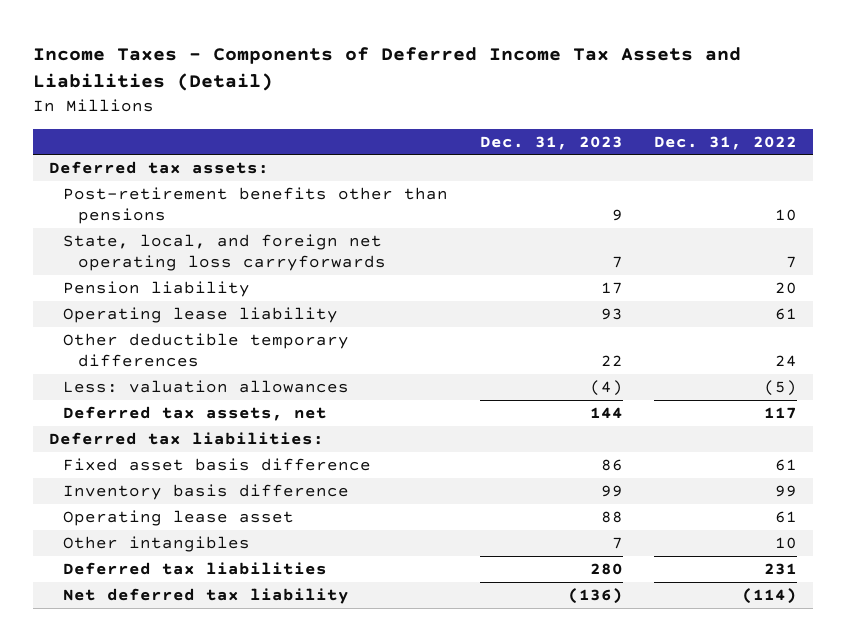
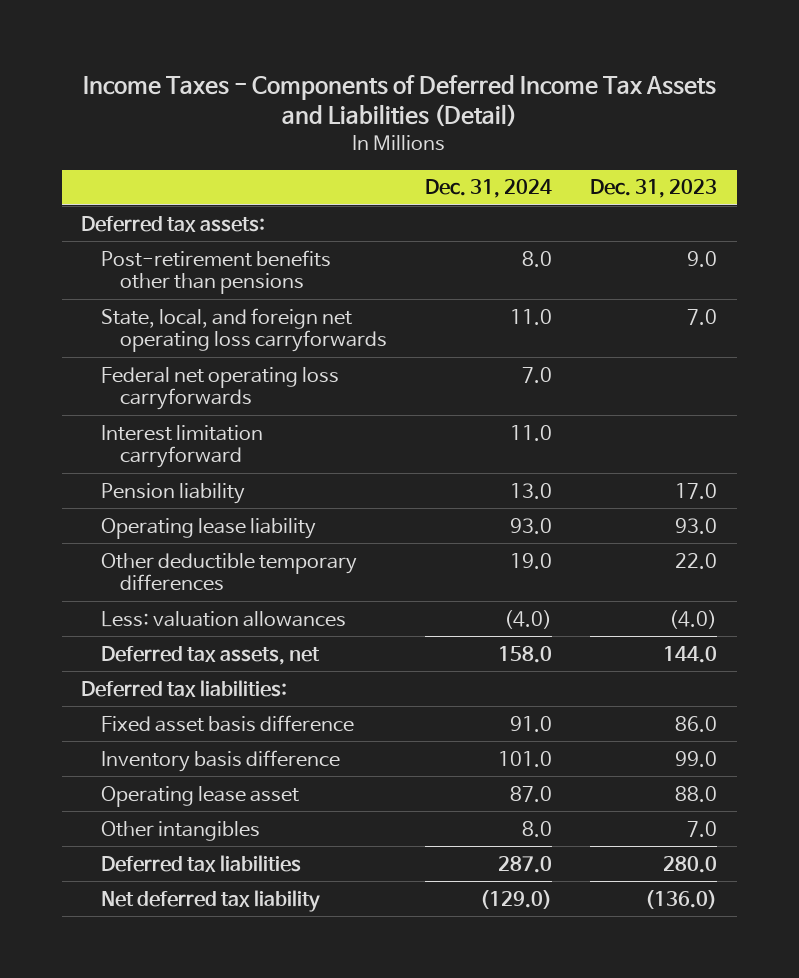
[654,135,798,150] Dec. 31, 2022 -> none
none -> [425,179,553,199] Dec. 31, 2024
[611,209,623,222] 9 -> [687,250,718,267] 9.0
[611,256,623,269] 7 -> [687,308,718,325] 7.0
none -> [100,366,339,411] Federal net operating loss carryforwards
none -> [100,424,263,469] Interest limitation carryforward
[600,282,623,295] 17 -> [675,482,718,499] 17.0
[600,308,623,321] 93 -> [675,517,718,534] 93.0
[600,355,623,367] 22 -> [675,552,718,569] 22.0
[589,380,623,397] (4) -> [669,609,718,629] (4.0)
[589,407,623,419] 144 -> [663,645,718,663] 144.0
[600,459,623,472] 86 -> [675,715,718,732] 86.0
[600,485,623,498] 99 -> [675,750,718,767] 99.0
[600,511,623,524] 88 -> [675,785,718,802] 88.0
[611,537,623,550] 7 -> [687,820,718,837] 7.0
[589,563,623,576] 280 -> [663,855,718,873] 280.0
[567,588,623,605] (136) -> [645,889,718,909] (136.0)

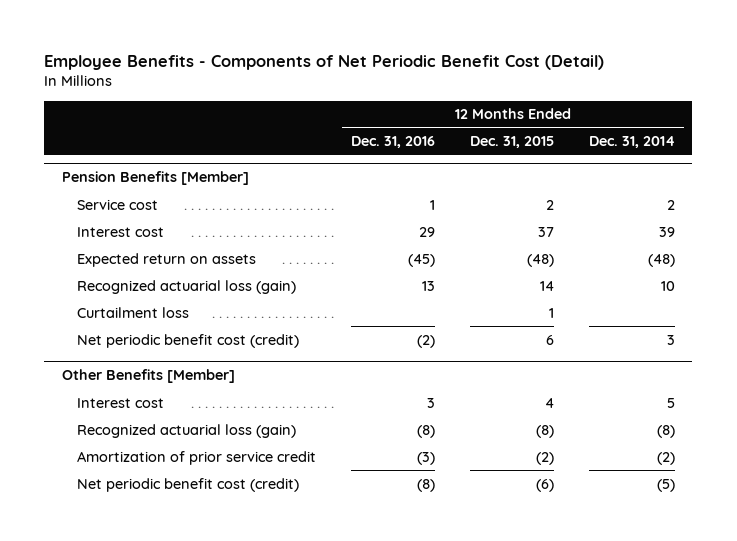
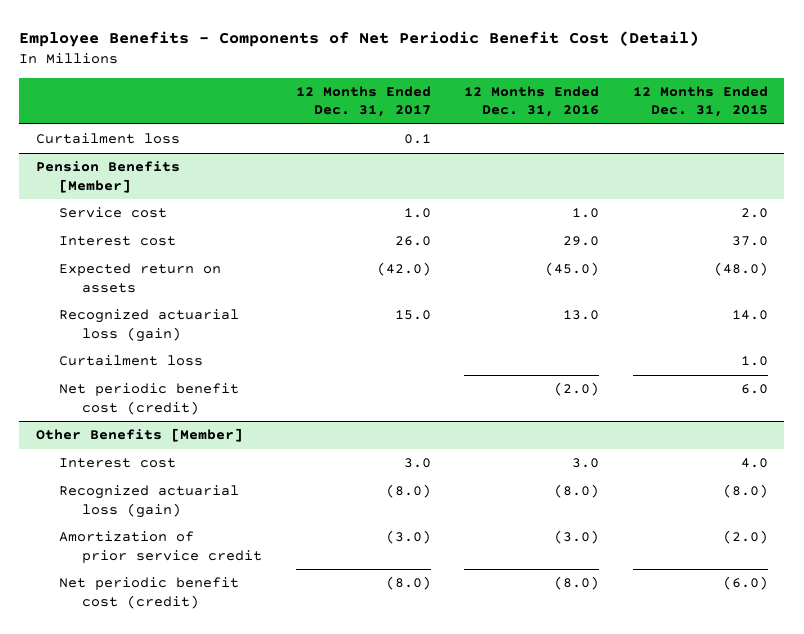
[588,136,675,149] Dec. 31, 2014 -> none
none -> [295,85,431,118] 12 Months Ended Dec. 31, 2017
none -> [36,133,181,145] Curtailment loss
[430,199,436,210] 1 -> [572,208,600,219] 1.0
[546,199,555,210] 2 -> [740,208,768,219] 2.0
[419,226,436,237] 29 -> [563,236,600,247] 29.0
[538,226,555,237] 37 -> [731,236,768,247] 37.0
[408,253,436,267] (45) -> [545,262,600,277] (45.0)
[527,253,555,267] (48) -> [713,262,768,277] (48.0)
[422,280,436,291] 13 -> [563,310,600,321] 13.0
[540,280,555,291] 14 -> [731,310,768,321] 14.0
[549,307,555,318] 1 -> [740,356,768,367] 1.0
[417,334,436,348] (2) -> [554,382,600,397] (2.0)
[546,334,555,345] 6 -> [740,384,768,395] 6.0
[427,397,436,408] 3 -> [572,458,600,469] 3.0
[545,397,555,408] 4 -> [740,458,768,469] 4.0
[417,424,436,438] (8) -> [554,484,600,499] (8.0)
[536,424,555,438] (8) -> [722,484,768,499] (8.0)
[417,451,436,465] (3) -> [554,530,600,545] (3.0)
[536,451,555,465] (2) -> [722,530,768,545] (2.0)
[417,478,436,492] (8) -> [554,576,600,591] (8.0)
[536,478,555,492] (6) -> [722,576,768,591] (6.0)

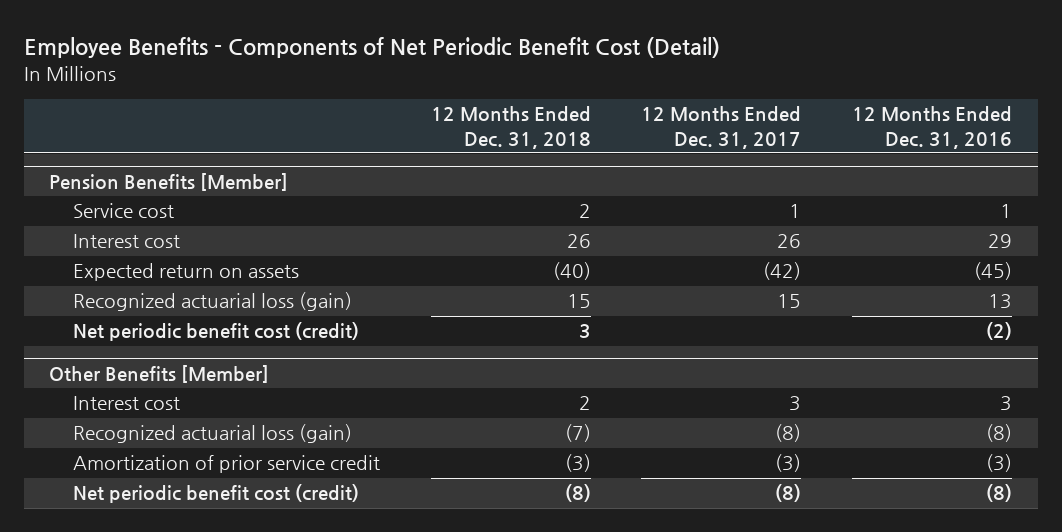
[632,85,768,118] 12 Months Ended Dec. 31, 2015 -> none
none -> [430,106,591,149] 12 Months Ended Dec. 31, 2018
[36,133,181,145] Curtailment loss -> none
[59,355,204,367] Curtailment loss -> none
[403,208,431,219] 1.0 -> [789,204,802,219] 1
[572,208,600,219] 1.0 -> [1000,204,1013,219] 1
[394,236,431,247] 26.0 -> [777,234,802,249] 26
[563,236,600,247] 29.0 -> [988,234,1013,249] 29
[376,262,431,277] (42.0) -> [763,262,802,281] (42)
[545,262,600,277] (45.0) -> [974,262,1013,281] (45)
[394,310,431,321] 15.0 -> [777,294,802,309] 15
[563,310,600,321] 13.0 -> [988,294,1013,310] 13
[554,382,600,397] (2.0) -> [986,322,1013,341] (2)
[403,458,431,469] 3.0 -> [789,396,802,412] 3
[572,458,600,469] 3.0 -> [1000,396,1013,412] 3
[385,484,431,499] (8.0) -> [775,424,802,443] (8)
[554,484,600,499] (8.0) -> [986,424,1013,443] (8)
[385,530,431,545] (3.0) -> [775,454,802,473] (3)
[554,530,600,545] (3.0) -> [986,454,1013,473] (3)
[385,576,431,591] (8.0) -> [775,484,802,503] (8)
[554,576,600,591] (8.0) -> [986,484,1013,503] (8)

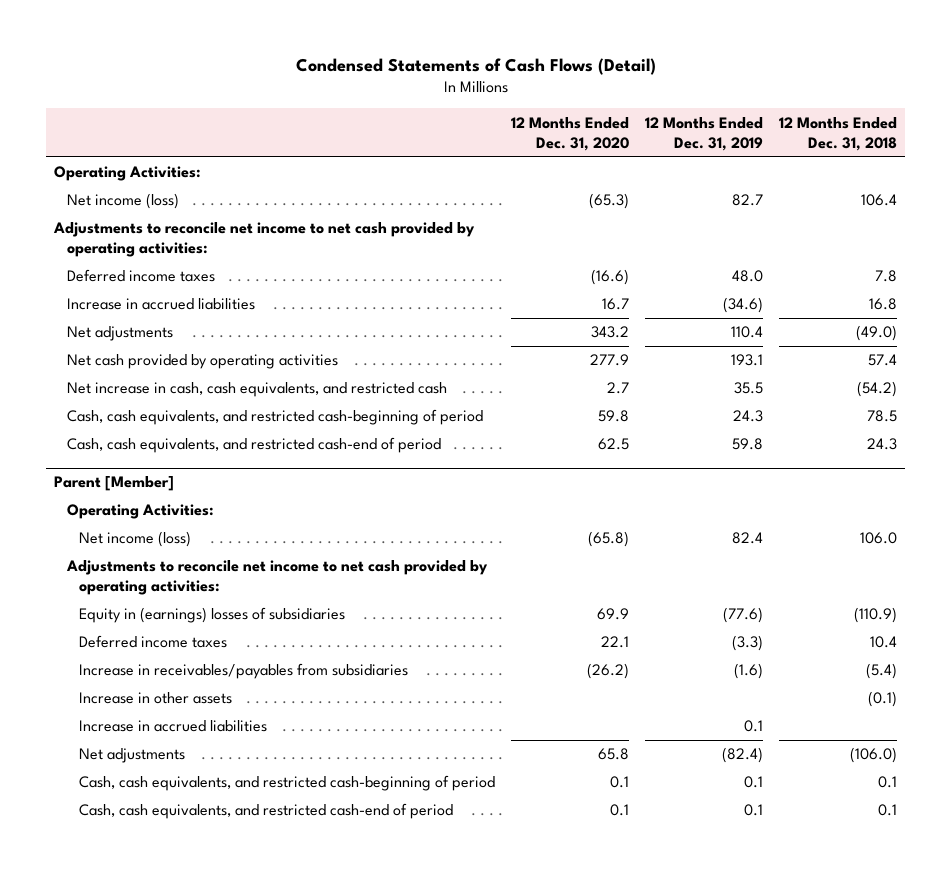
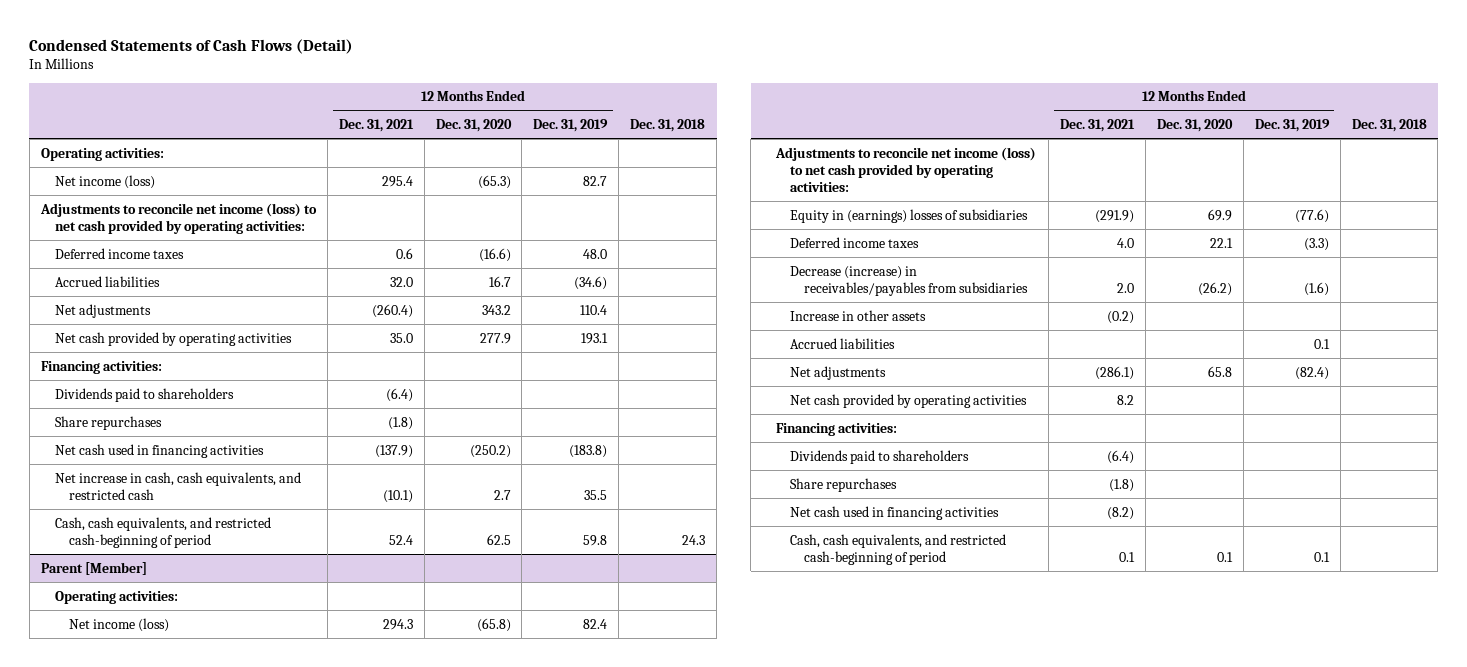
[779,116,898,151] 12 Months Ended Dec. 31, 2018 -> none
none -> [338,119,414,133] Dec. 31, 2021
none -> [630,119,706,133] Dec. 31, 2018
[54,166,202,182] Operating Activities: -> [40,147,164,161] Operating activities:
[53,222,476,258] Adjustments to reconcile net income to net cash provided by operating activities: -> [39,202,317,234] Adjustments to reconcile net income (loss) to net cash provided by operating activities:
[66,298,255,311] Increase in accrued liabilities -> [54,275,160,287] Accrued liabilities
none -> [40,360,162,374] Financing activities:
none -> [54,387,234,402] Dividends paid to shareholders
none -> [54,415,162,430] Share repurchases
none -> [54,443,264,458] Net cash used in financing activities
[66,437,441,454] Cash, cash equivalents, and restricted cash-end of period -> none
[597,410,629,423] 59.8 -> [486,533,511,545] 62.5
[733,410,764,423] 24.3 -> [583,534,608,546] 59.8
[66,504,214,520] Operating Activities: -> [54,590,178,604] Operating activities:
[65,560,488,596] Adjustments to reconcile net income to net cash provided by operating activities: -> [775,146,1037,193] Adjustments to reconcile net income (loss) to net cash provided by operating activities:
[78,663,408,680] Increase in receivables/payables from subsidiaries -> [789,265,1028,296] Decrease (increase) in receivables/payables from subsidiaries
[78,720,267,733] Increase in accrued liabilities -> [789,337,895,349] Accrued liabilities
none -> [789,393,1027,408] Net cash provided by operating activities
none -> [776,422,898,436] Financing activities:
none -> [789,449,969,464] Dividends paid to shareholders
none -> [789,477,897,492] Share repurchases
none -> [789,505,999,520] Net cash used in financing activities
[78,803,453,820] Cash, cash equivalents, and restricted cash-end of period -> none

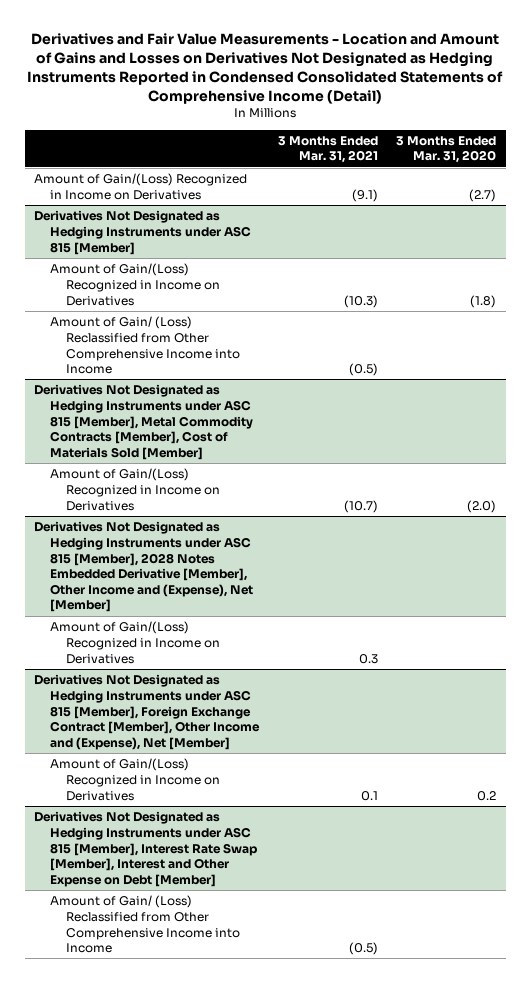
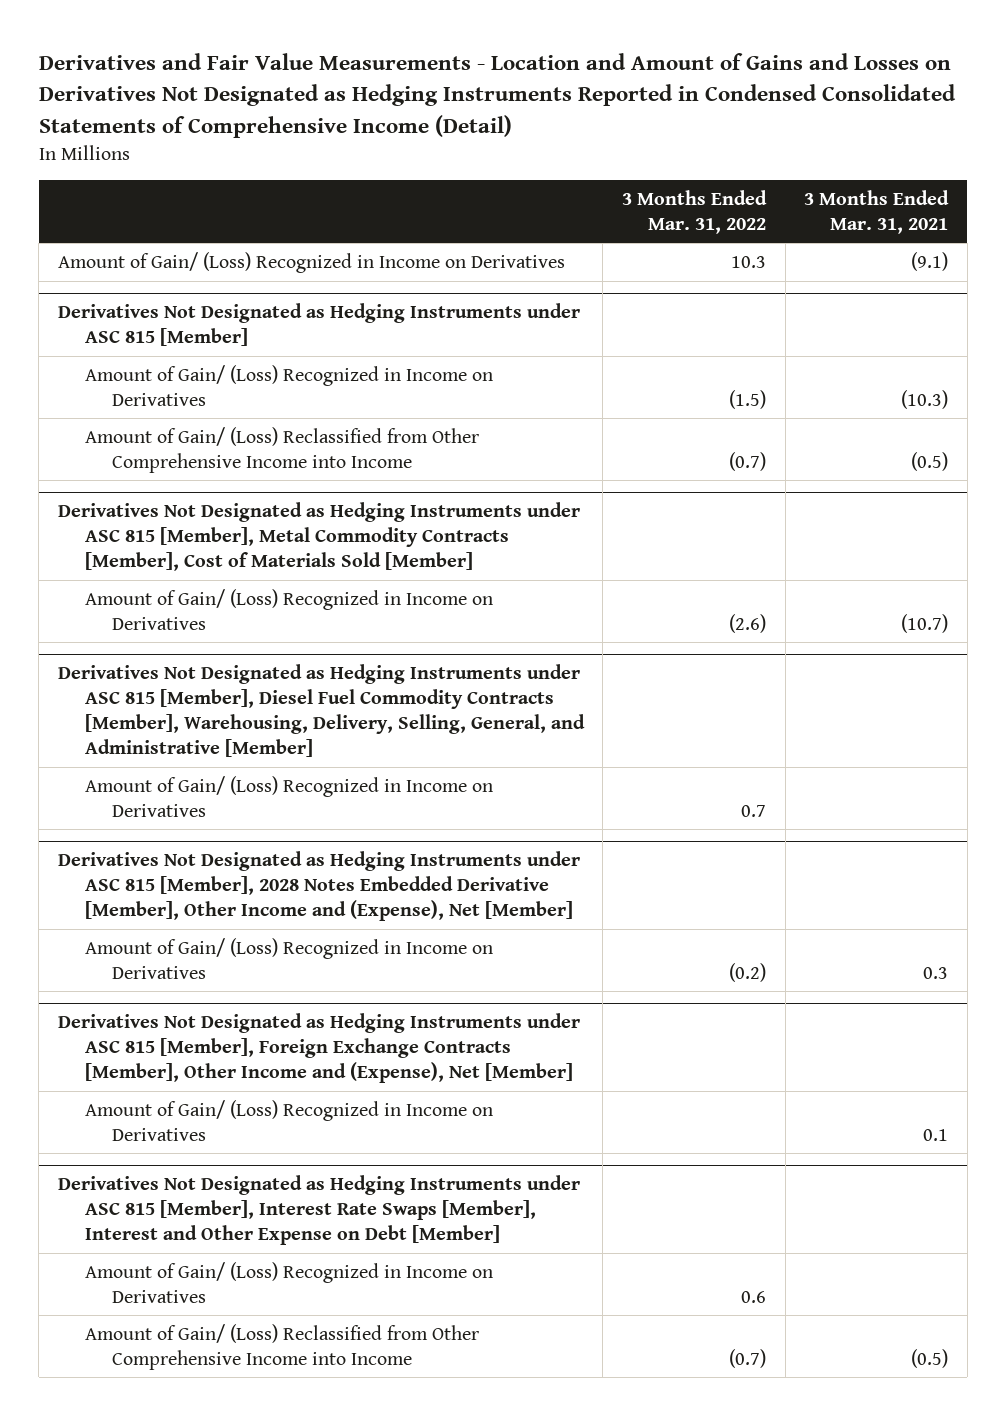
[396,135,497,164] 3 Months Ended Mar. 31, 2020 -> none
none -> [621,190,767,234] 3 Months Ended Mar. 31, 2022
[34,173,248,200] Amount of Gain/(Loss) Recognized in Income on Derivatives -> [57,252,565,274] Amount of Gain/ (Loss) Recognized in Income on Derivatives
[49,263,220,306] Amount of Gain/(Loss) Recognized in Income on Derivatives -> [84,365,493,406] Amount of Gain/ (Loss) Recognized in Income on Derivatives
[49,468,220,511] Amount of Gain/(Loss) Recognized in Income on Derivatives -> [84,589,493,630] Amount of Gain/ (Loss) Recognized in Income on Derivatives
none -> [57,664,585,758] Derivatives Not Designated as Hedging Instruments under ASC 815 [Member], Diesel Fuel Commodity Contracts [Member], Warehousing, Delivery, Selling, General, and Administrative [Member]
none -> [84,776,493,817] Amount of Gain/ (Loss) Recognized in Income on Derivatives
[49,621,220,664] Amount of Gain/(Loss) Recognized in Income on Derivatives -> [84,938,493,979] Amount of Gain/ (Loss) Recognized in Income on Derivatives
[34,674,260,750] Derivatives Not Designated as Hedging Instruments under ASC 815 [Member], Foreign Exchange Contract [Member], Other Income and (Expense), Net [Member] -> [57,1013,580,1084] Derivatives Not Designated as Hedging Instruments under ASC 815 [Member], Foreign Exchange Contracts [Member], Other Income and (Expense), Net [Member]
[49,758,220,801] Amount of Gain/(Loss) Recognized in Income on Derivatives -> [84,1100,493,1141] Amount of Gain/ (Loss) Recognized in Income on Derivatives
[34,811,257,887] Derivatives Not Designated as Hedging Instruments under ASC 815 [Member], Interest Rate Swap [Member], Interest and Other Expense on Debt [Member] -> [57,1175,580,1246] Derivatives Not Designated as Hedging Instruments under ASC 815 [Member], Interest Rate Swaps [Member], Interest and Other Expense on Debt [Member]
none -> [84,1262,493,1303] Amount of Gain/ (Loss) Recognized in Income on Derivatives

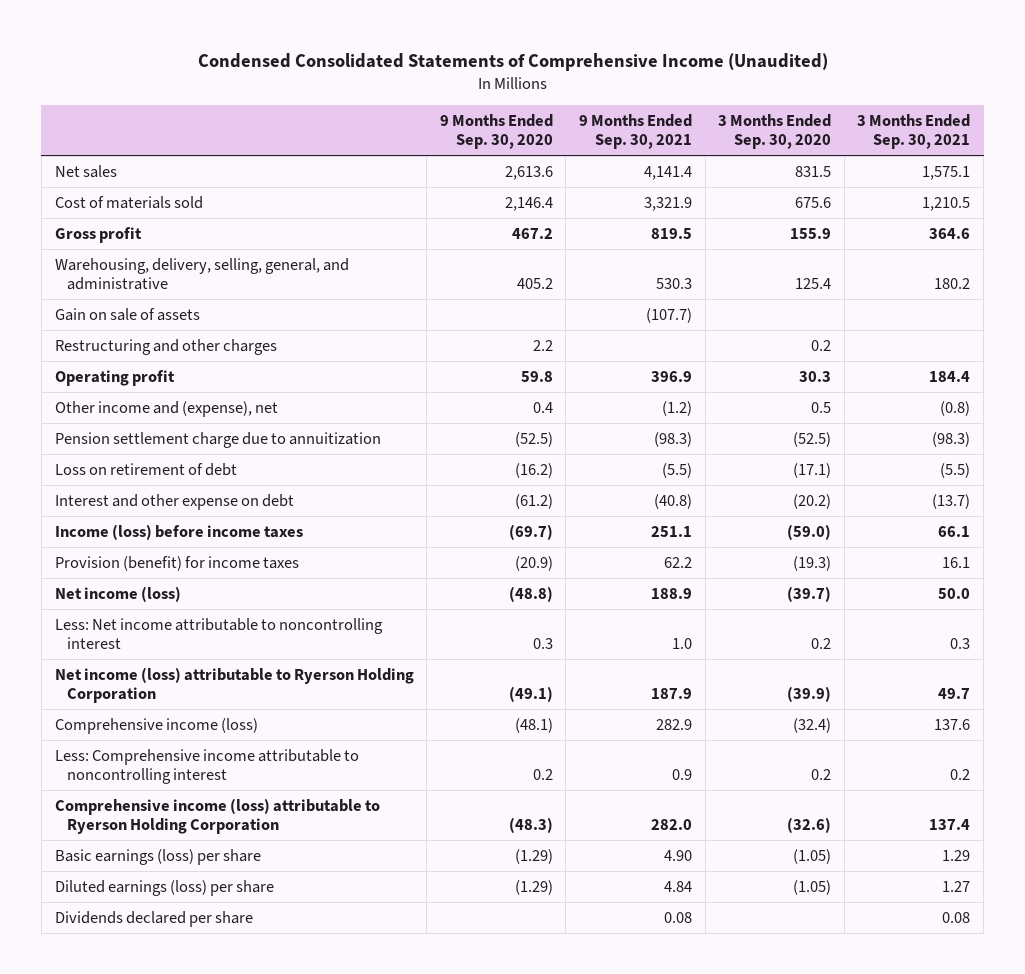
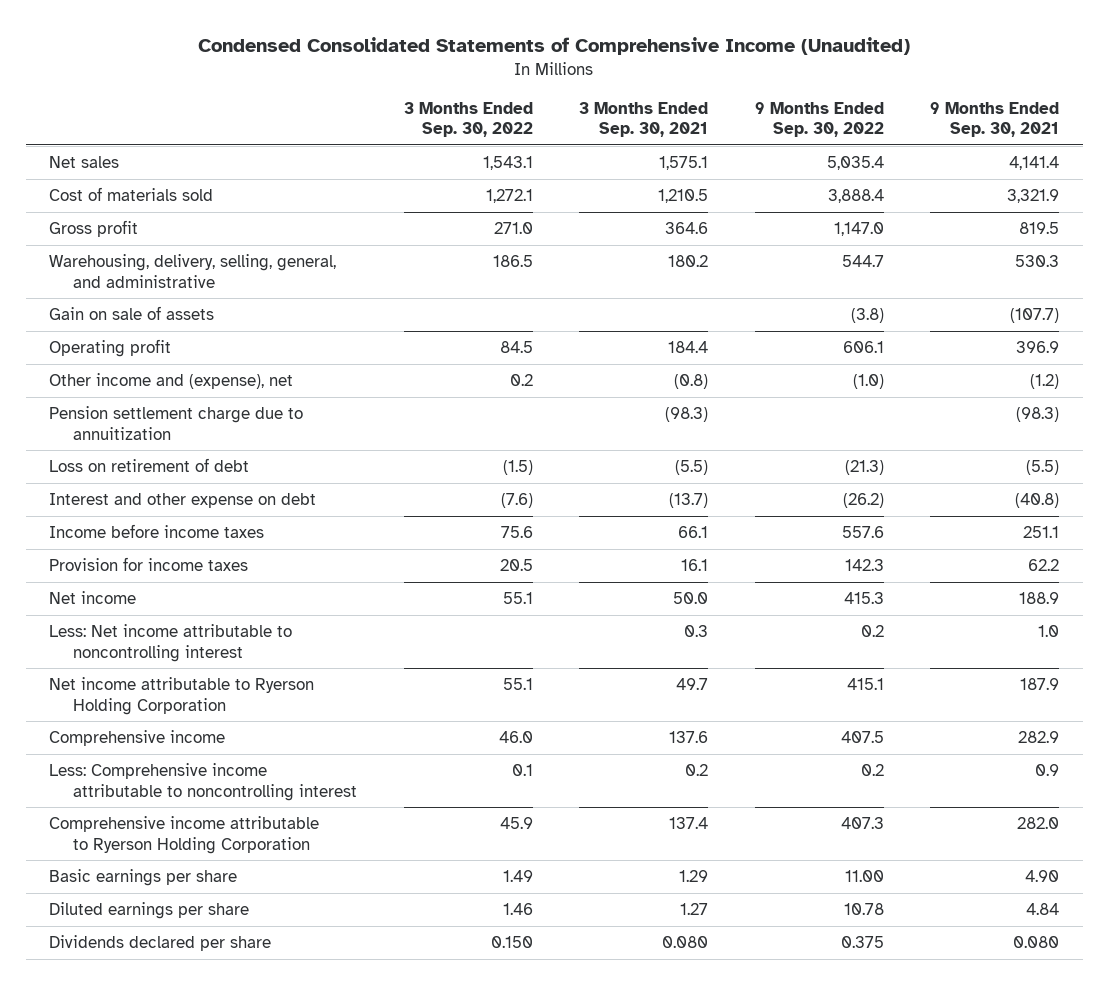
[439,113,553,150] 9 Months Ended Sep. 30, 2020 -> none
[718,113,832,150] 3 Months Ended Sep. 30, 2020 -> none
none -> [403,101,533,138] 3 Months Ended Sep. 30, 2022
none -> [754,101,884,138] 9 Months Ended Sep. 30, 2022
[54,338,277,355] Restructuring and other charges -> none
[54,523,303,540] Income (loss) before income taxes -> [49,524,265,539] Income before income taxes
[54,555,299,571] Provision (benefit) for income taxes -> [49,557,249,572] Provision for income taxes
[54,585,181,602] Net income (loss) -> [49,591,137,605] Net income
[54,666,414,704] Net income (loss) attributable to Ryerson Holding Corporation -> [49,677,315,715] Net income attributable to Ryerson Holding Corporation
[54,717,258,734] Comprehensive income (loss) -> [49,730,226,747] Comprehensive income
[54,797,380,835] Comprehensive income (loss) attributable to Ryerson Holding Corporation -> [49,816,320,854] Comprehensive income attributable to Ryerson Holding Corporation
[54,848,261,865] Basic earnings (loss) per share -> [49,869,238,887] Basic earnings per share
[54,879,274,896] Diluted earnings (loss) per share -> [49,902,250,920] Diluted earnings per share
[664,911,693,923] 0.08 -> [1013,936,1060,949] 0.080
[942,911,971,923] 0.08 -> [662,936,709,949] 0.080

